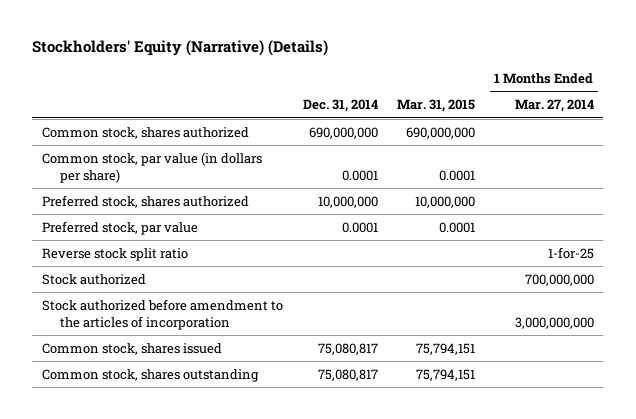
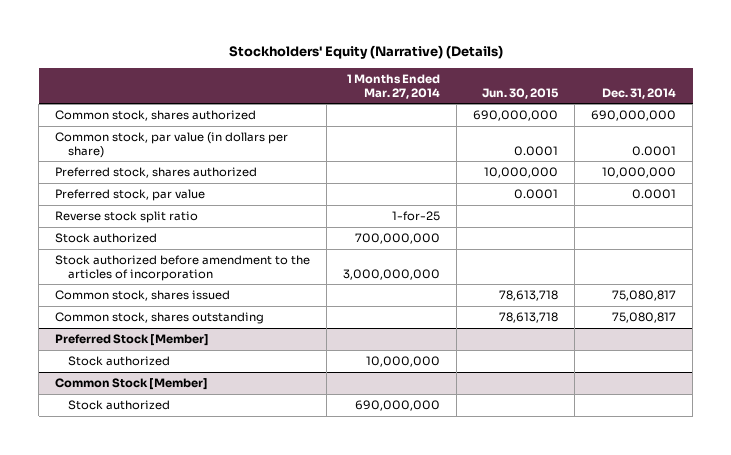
[397,99,476,113] Mar. 31, 2015 -> none
none -> [482,87,560,99] Jun. 30, 2015
none -> [55,333,210,346] Preferred Stock [Member]
none -> [67,355,170,366] Stock authorized
none -> [55,377,209,390] Common Stock [Member]
none -> [67,399,170,410] Stock authorized

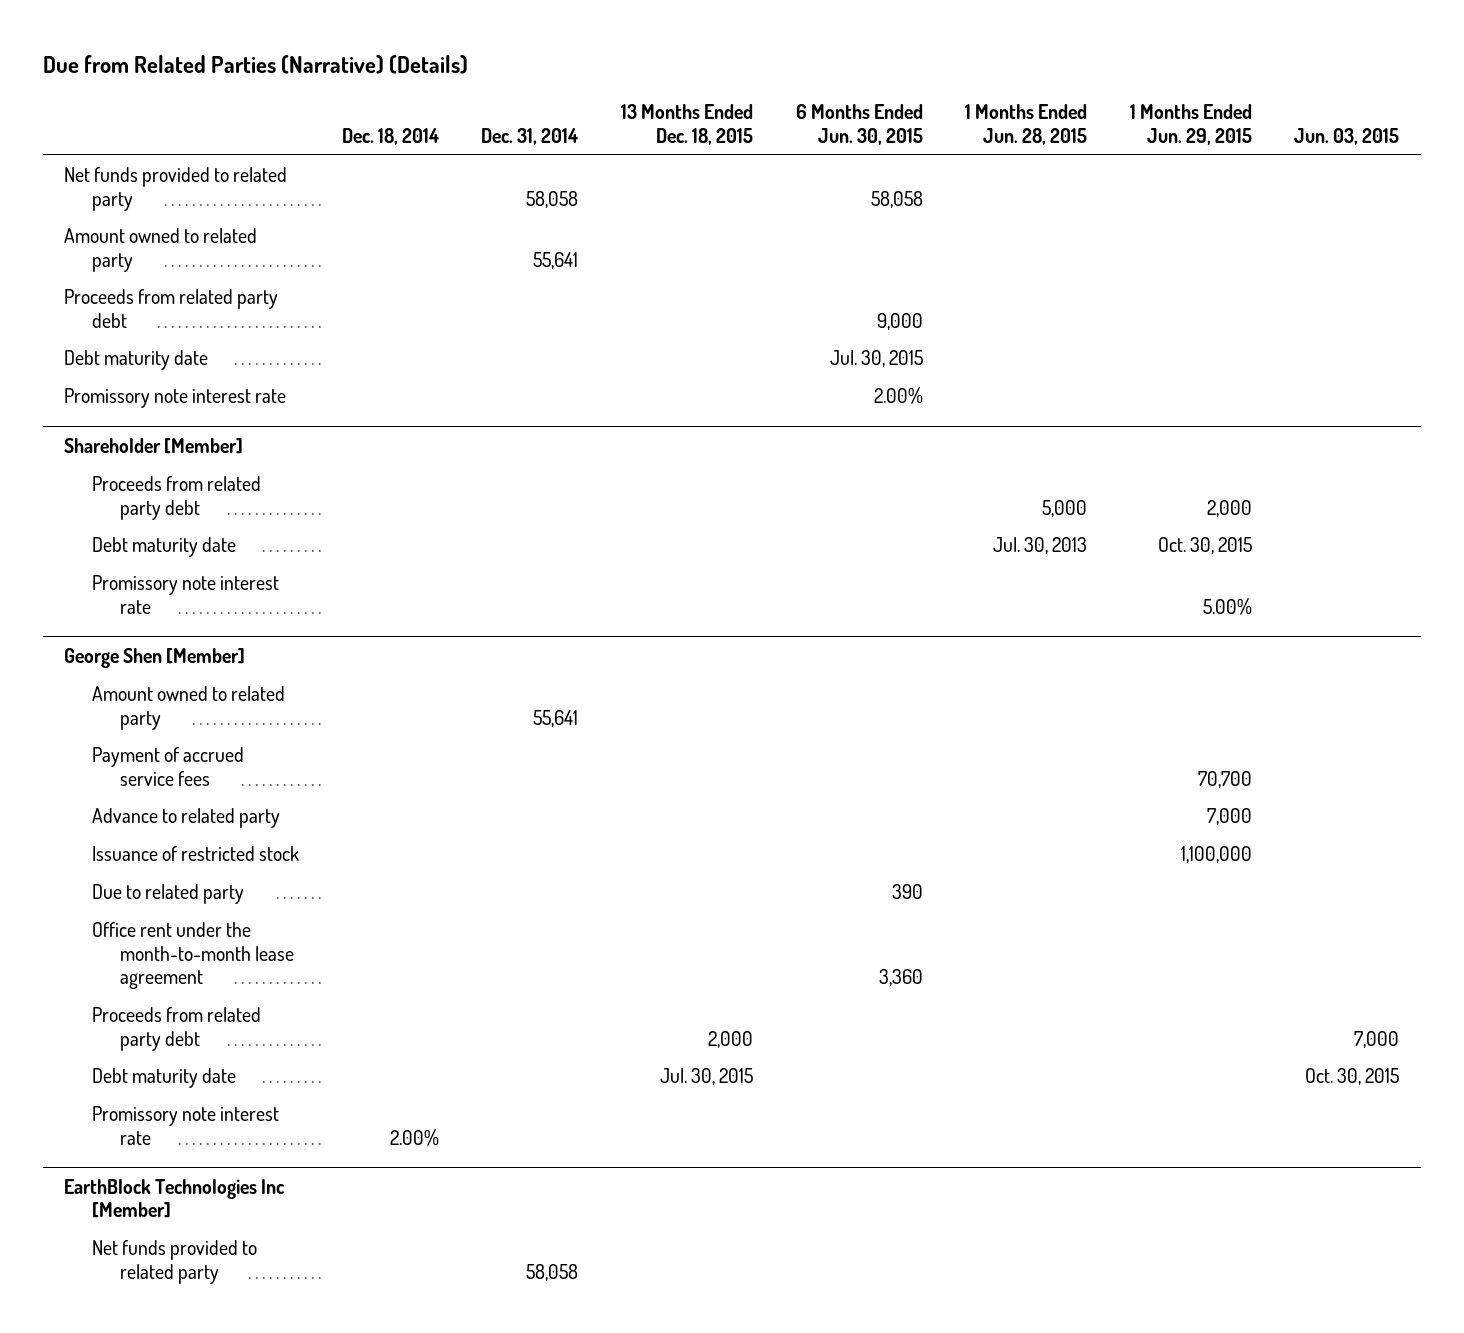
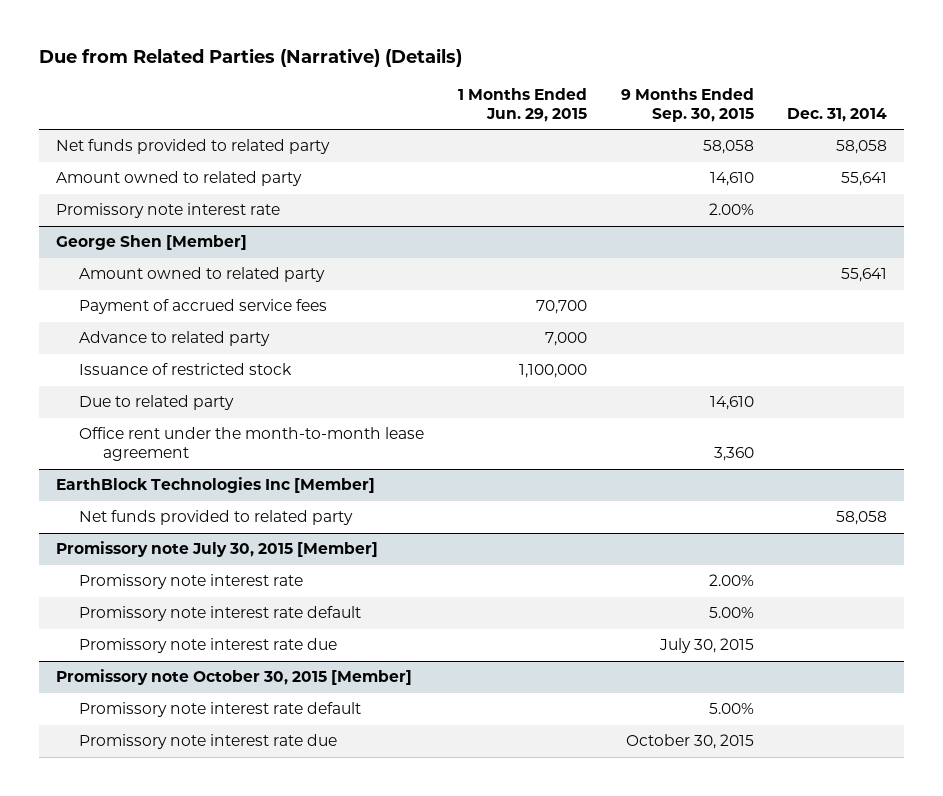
[341,127,439,145] Dec. 18, 2014 -> none
[621,104,754,145] 13 Months Ended Dec. 18, 2015 -> none
[795,104,923,145] 6 Months Ended Jun. 30, 2015 -> none
[965,104,1088,145] 1 Months Ended Jun. 28, 2015 -> none
[1294,127,1400,145] Jun. 03, 2015 -> none
none -> [620,87,754,123] 9 Months Ended Sep. 30, 2015
[64,289,279,328] Proceeds from related party debt -> none
[64,350,209,371] Debt maturity date -> none
[64,437,244,454] Shareholder [Member] -> none
[92,476,262,520] Proceeds from related party debt -> none
[92,537,237,558] Debt maturity date -> none
[92,575,280,614] Promissory note interest rate -> none
[92,1007,262,1051] Proceeds from related party debt -> none
[92,1068,237,1089] Debt maturity date -> none
[92,1106,280,1145] Promissory note interest rate -> none
none -> [55,541,378,558] Promissory note July 30, 2015 [Member]
none -> [79,574,304,590] Promissory note interest rate
none -> [79,606,362,622] Promissory note interest rate default
none -> [79,638,338,654] Promissory note interest rate due
none -> [55,669,412,686] Promissory note October 30, 2015 [Member]
none -> [79,702,362,718] Promissory note interest rate default
none -> [79,734,338,750] Promissory note interest rate due

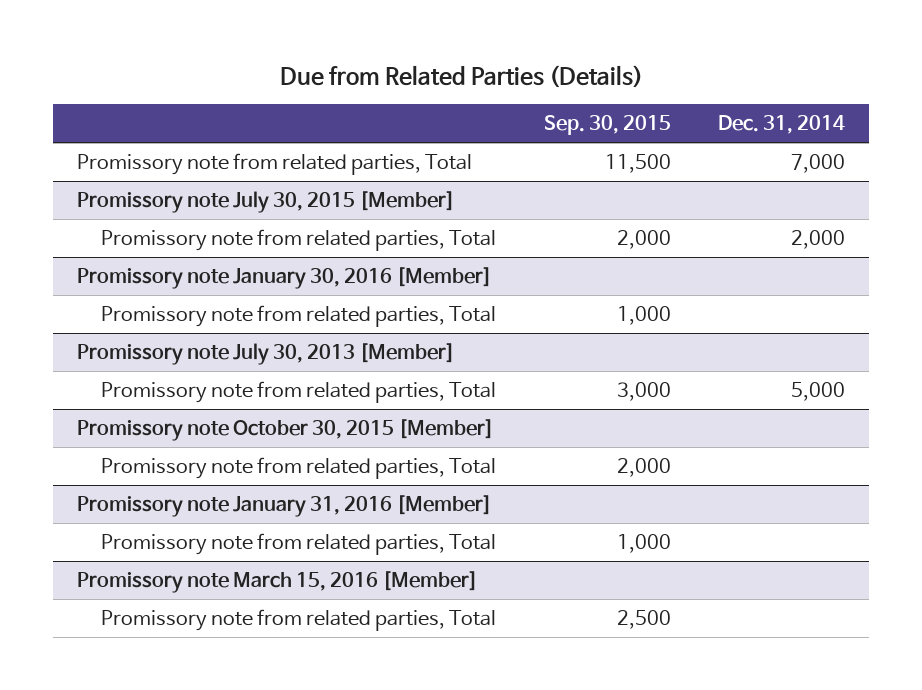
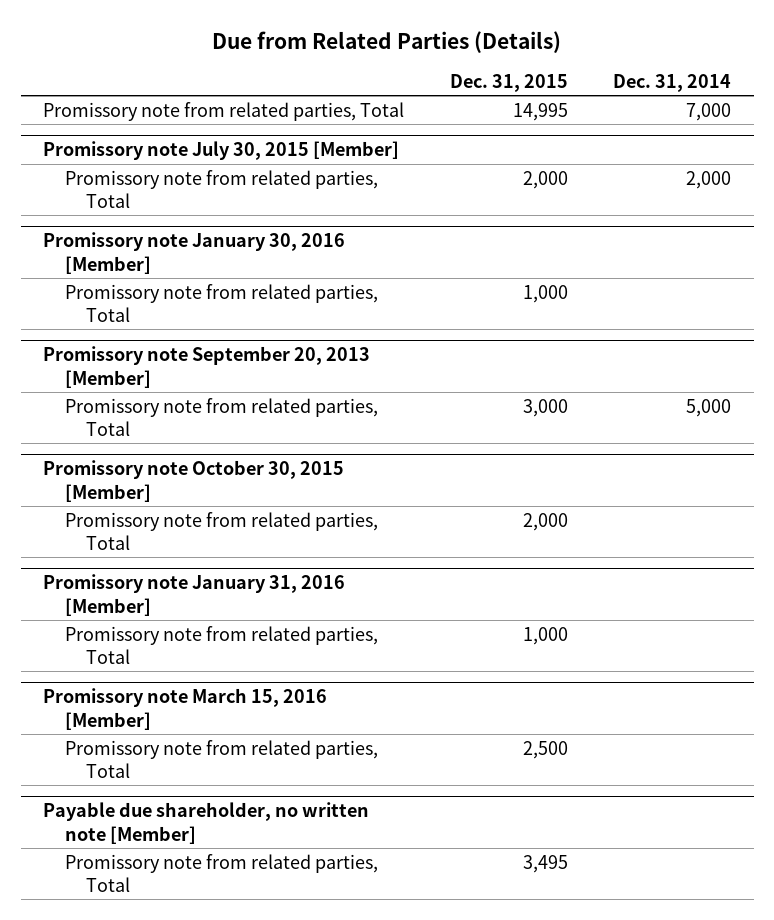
[543,115,671,136] Sep. 30, 2015 -> none
none -> [449,73,568,92] Dec. 31, 2015
[76,343,455,366] Promissory note July 30, 2013 [Member] -> [43,346,371,388] Promissory note September 20, 2013 [Member]
none -> [43,802,370,844] Payable due shareholder, no written note [Member]
none -> [64,853,378,893] Promissory note from related parties, Total

